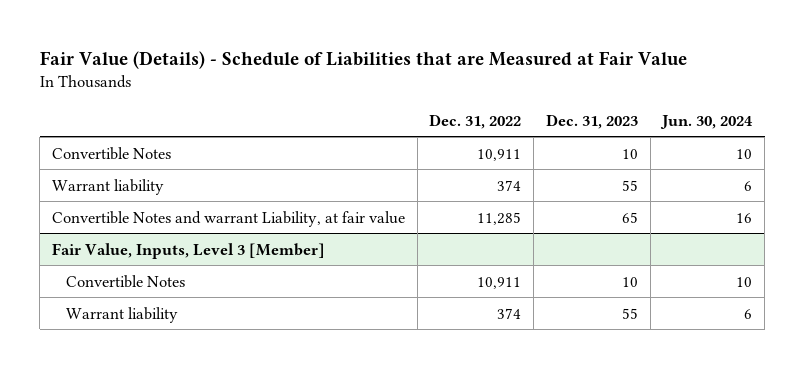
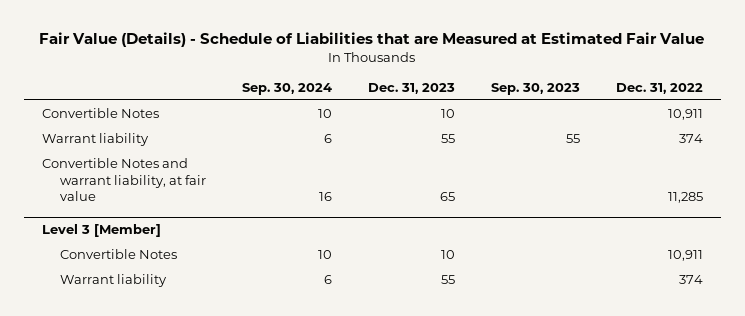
[39,51,687,70] Fair Value (Details) - Schedule of Liabilities that are Measured at Fair Value -> [39,32,705,48] Fair Value (Details) - Schedule of Liabilities that are Measured at Estimated Fair Value
[660,114,754,129] Jun. 30, 2024 -> none
none -> [241,83,332,96] Sep. 30, 2024
none -> [490,83,580,96] Sep. 30, 2023
[51,210,405,227] Convertible Notes and warrant Liability, at fair value -> [41,157,206,202] Convertible Notes and warrant liability, at fair value
[51,242,325,259] Fair Value, Inputs, Level 3 [Member] -> [41,224,161,238] Level 3 [Member]

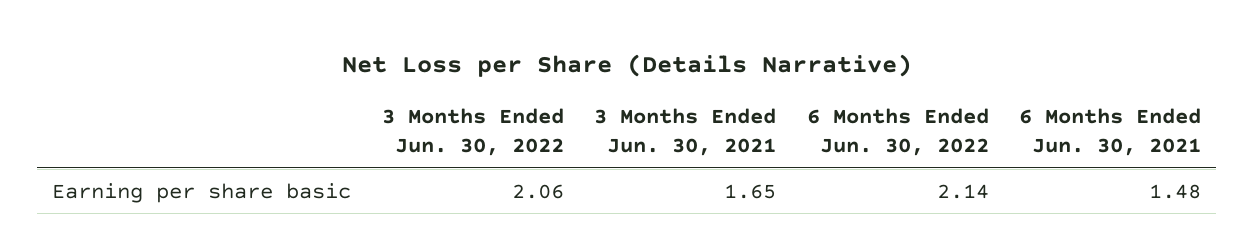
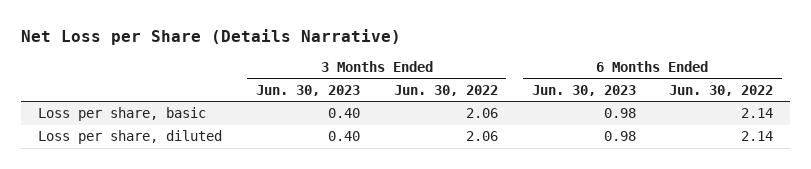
[594,108,777,157] 3 Months Ended Jun. 30, 2021 -> none
[1019,108,1202,157] 6 Months Ended Jun. 30, 2021 -> none
none -> [255,84,360,96] Jun. 30, 2023
none -> [531,84,636,96] Jun. 30, 2023
[52,182,352,203] Earning per share basic -> [38,107,207,122] Loss per share, basic
none -> [38,130,223,145] Loss per share, diluted

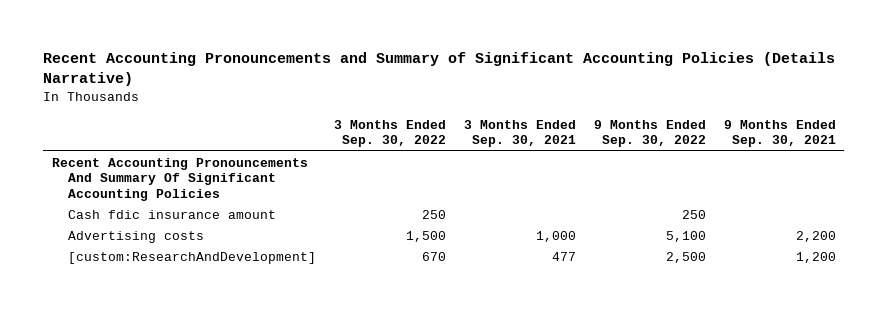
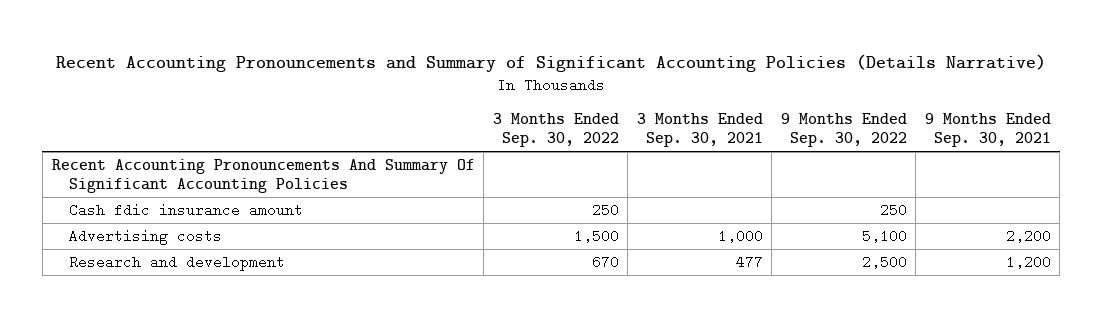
[68,251,317,264] [custom:ResearchAndDevelopment] -> [69,254,286,271] Research and development

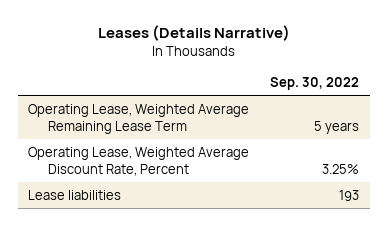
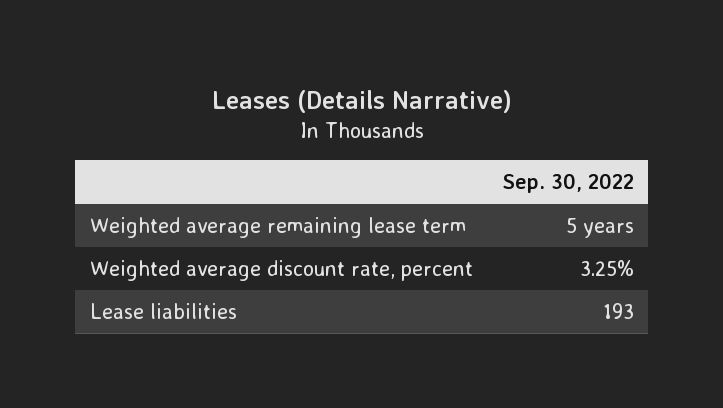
[28,103,250,134] Operating Lease, Weighted Average Remaining Lease Term -> [89,217,466,239] Weighted average remaining lease term
[28,146,250,176] Operating Lease, Weighted Average Discount Rate, Percent -> [89,260,473,282] Weighted average discount rate, percent

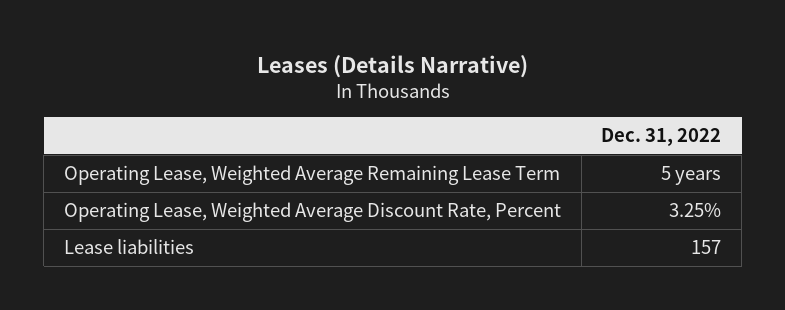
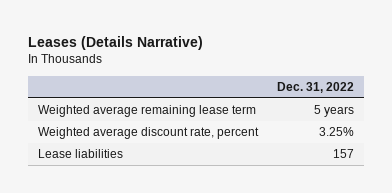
[63,165,560,186] Operating Lease, Weighted Average Remaining Lease Term -> [37,105,256,118] Weighted average remaining lease term
[63,202,561,223] Operating Lease, Weighted Average Discount Rate, Percent -> [37,127,259,140] Weighted average discount rate, percent

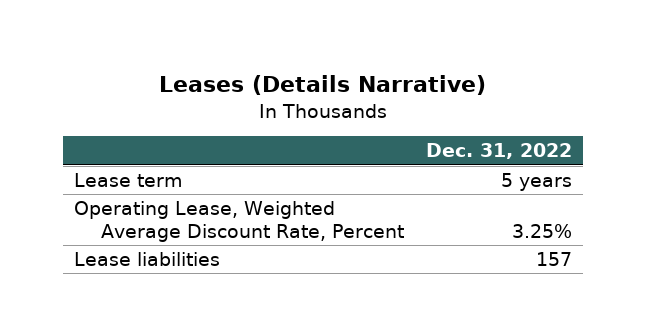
[37,105,256,118] Weighted average remaining lease term -> [74,172,184,187] Lease term
[37,127,259,140] Weighted average discount rate, percent -> [74,200,404,242] Operating Lease, Weighted Average Discount Rate, Percent

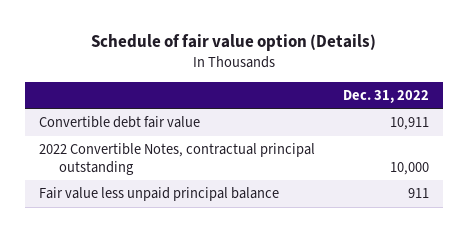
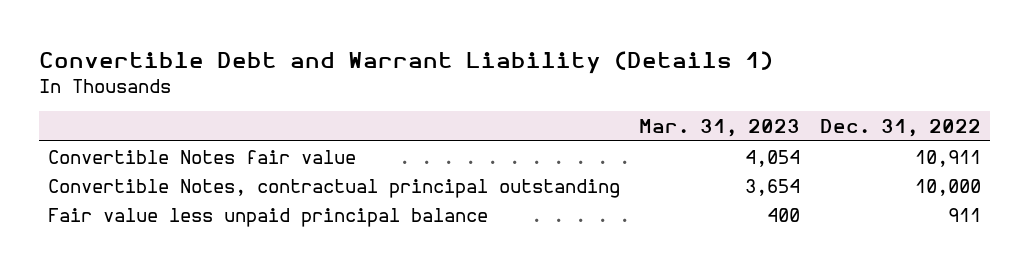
[91,34,377,52] Schedule of fair value option (Details) -> [38,50,773,74] Convertible Debt and Warrant Liability (Details 1)
none -> [639,118,801,137] Mar. 31, 2023
[38,116,200,129] Convertible debt fair value -> [48,149,357,164] Convertible Notes fair value
[38,143,315,175] 2022 Convertible Notes, contractual principal outstanding -> [48,178,621,198] Convertible Notes, contractual principal outstanding

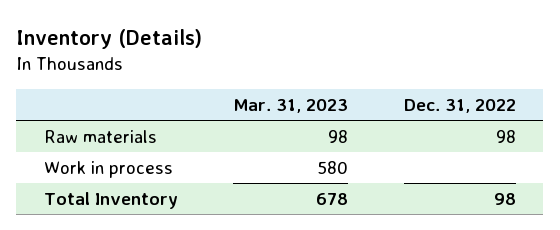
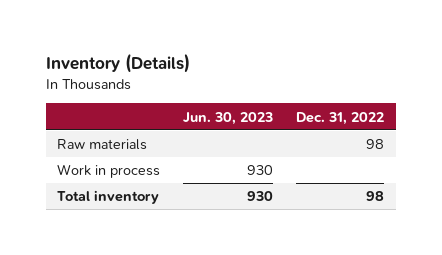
[233,99,349,114] Mar. 31, 2023 -> none
none -> [183,111,274,125] Jun. 30, 2023
[43,192,178,210] Total Inventory -> [57,190,160,205] Total inventory

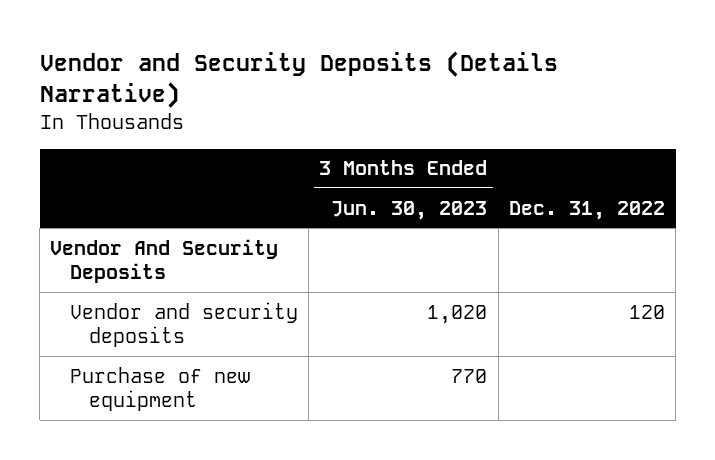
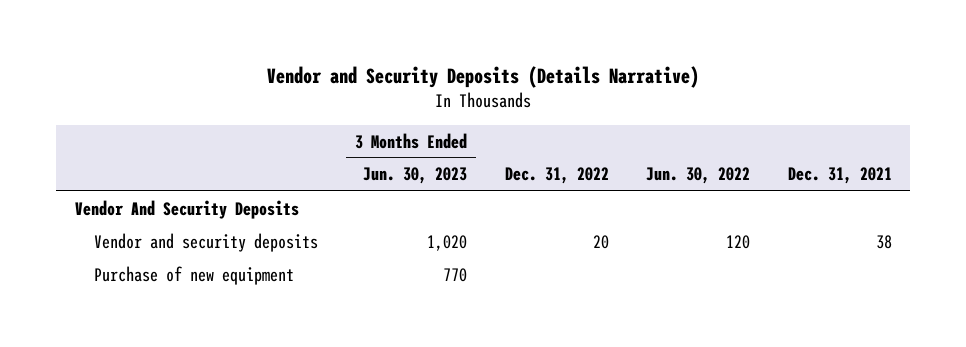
none -> [646,167,751,185] Jun. 30, 2022
none -> [787,167,892,185] Dec. 31, 2021
[628,304,665,319] 120 -> [592,234,609,249] 20

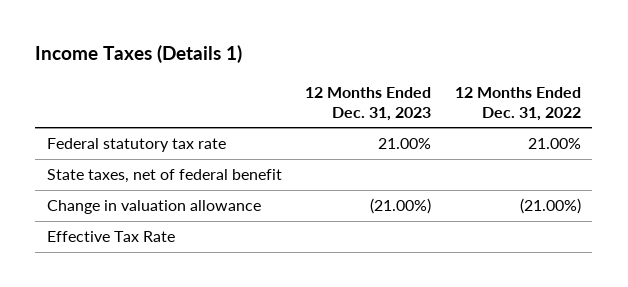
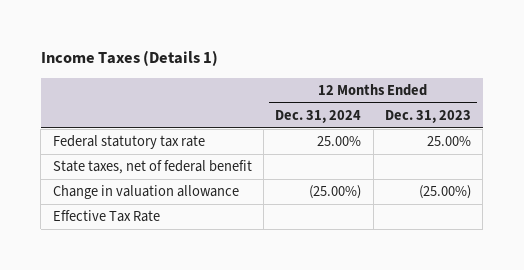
[454,86,581,121] 12 Months Ended Dec. 31, 2022 -> none
none -> [275,110,362,124] Dec. 31, 2024
[378,138,432,150] 21.00% -> [426,136,471,147] 25.00%
[370,198,432,215] (21.00%) -> [418,185,471,200] (25.00%)

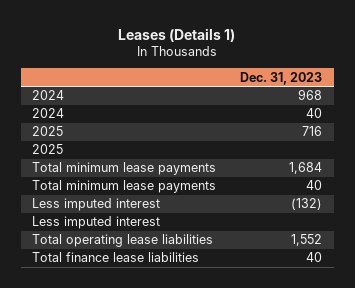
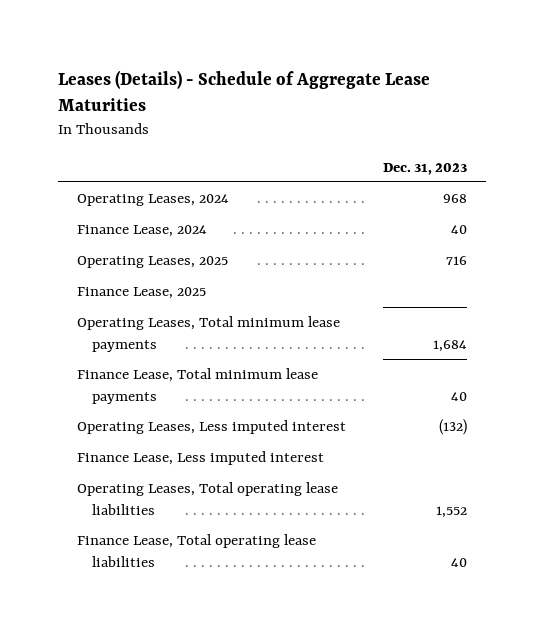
[118,27,236,42] Leases (Details 1) -> [58,69,431,112] Leases (Details) - Schedule of Aggregate Lease Maturities
[32,90,65,101] 2024 -> [76,194,229,207] Operating Leases, 2024
[32,108,65,119] 2024 -> [76,225,207,238] Finance Lease, 2024
[32,126,64,137] 2025 -> [76,256,228,269] Operating Leases, 2025
[32,144,64,155] 2025 -> [76,287,206,300] Finance Lease, 2025
[32,162,217,176] Total minimum lease payments -> [76,316,340,352] Operating Leases, Total minimum lease payments
[32,180,217,194] Total minimum lease payments -> [76,368,318,404] Finance Lease, Total minimum lease payments
[32,198,161,212] Less imputed interest -> [76,420,346,435] Operating Leases, Less imputed interest
[32,216,161,230] Less imputed interest -> [76,451,324,466] Finance Lease, Less imputed interest
[32,234,214,248] Total operating lease liabilities -> [76,482,338,515] Operating Leases, Total operating lease liabilities
[32,252,200,263] Total finance lease liabilities -> [76,534,316,567] Finance Lease, Total operating lease liabilities

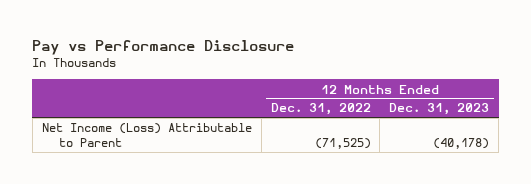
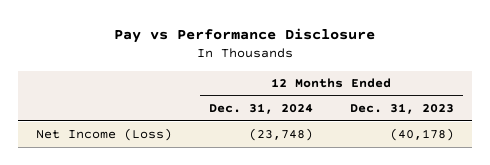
[270,103,371,116] Dec. 31, 2022 -> none
none -> [208,103,313,115] Dec. 31, 2024
[41,123,252,148] Net Income (Loss) Attributable to Parent -> [36,128,173,142] Net Income (Loss)

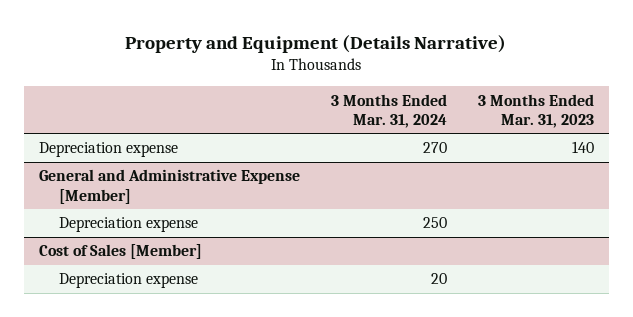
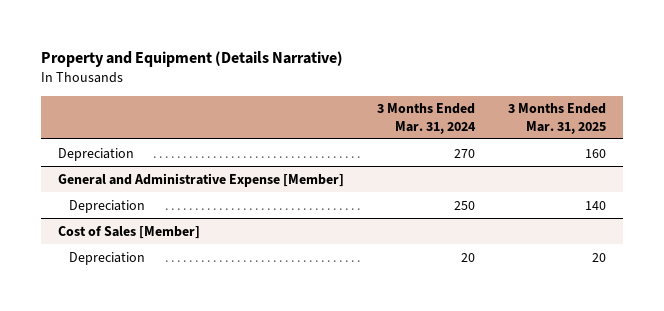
[477,93,594,128] 3 Months Ended Mar. 31, 2023 -> none
none -> [507,103,606,134] 3 Months Ended Mar. 31, 2025
[39,142,179,158] Depreciation expense -> [57,147,134,161] Depreciation
[59,217,199,233] Depreciation expense -> [68,199,145,213] Depreciation
[59,273,199,289] Depreciation expense -> [68,251,145,265] Depreciation

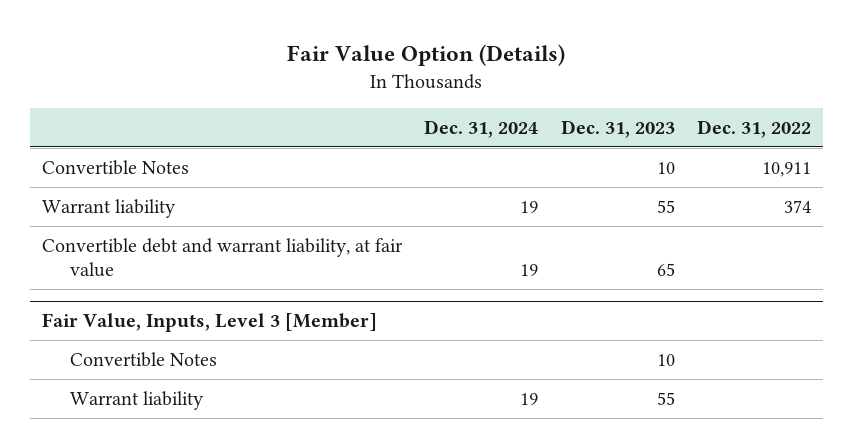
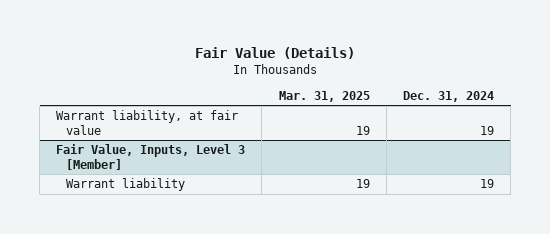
[287,44,566,67] Fair Value Option (Details) -> [195,46,356,59] Fair Value (Details)
[560,120,675,139] Dec. 31, 2023 -> none
[697,120,812,139] Dec. 31, 2022 -> none
none -> [278,90,370,102] Mar. 31, 2025
[41,159,189,175] Convertible Notes -> none
[41,198,176,218] Warrant liability -> none
[41,237,403,277] Convertible debt and warrant liability, at fair value -> [56,110,239,135] Warrant liability, at fair value
[69,351,217,367] Convertible Notes -> none

